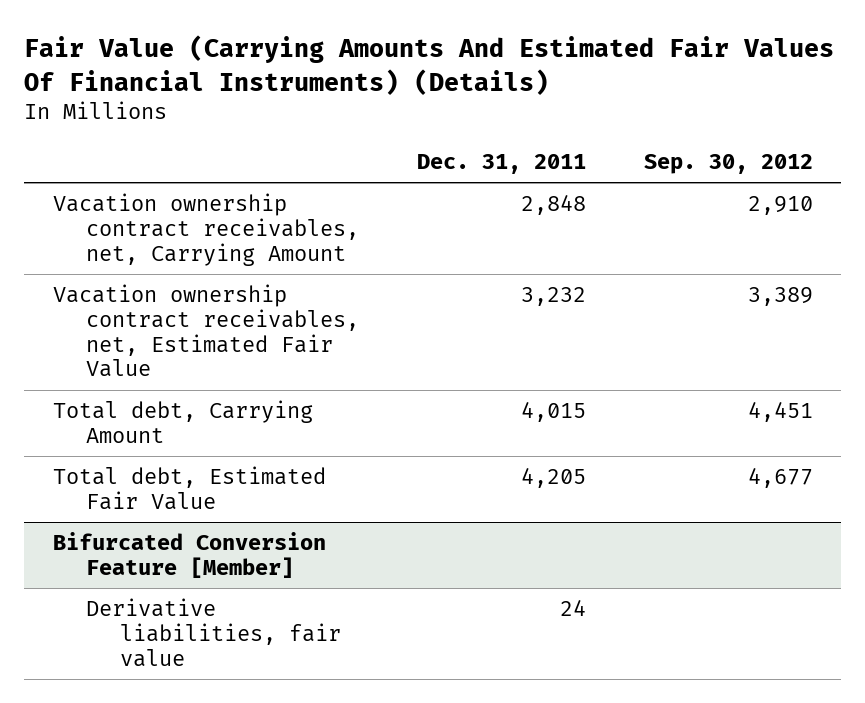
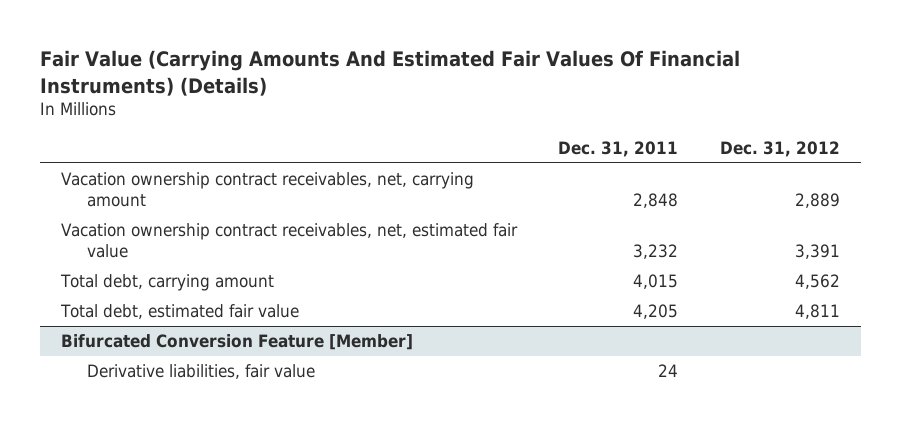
[643,153,813,174] Sep. 30, 2012 -> none
none -> [720,140,841,157] Dec. 31, 2012
[52,193,360,266] Vacation ownership contract receivables, net, Carrying Amount -> [60,172,474,208] Vacation ownership contract receivables, net, carrying amount
[52,284,360,378] Vacation ownership contract receivables, net, Estimated Fair Value -> [60,223,518,259] Vacation ownership contract receivables, net, estimated fair value
[52,400,313,443] Total debt, Carrying Amount -> [59,274,274,292] Total debt, carrying amount
[52,466,326,510] Total debt, Estimated Fair Value -> [59,304,299,320] Total debt, estimated fair value

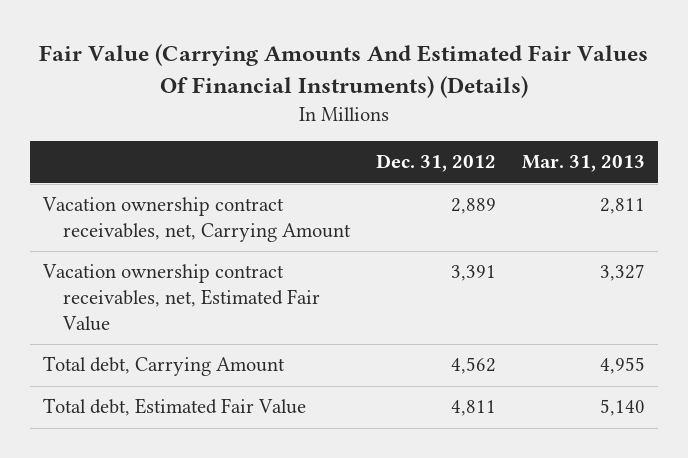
[558,140,679,157] Dec. 31, 2011 -> none
none -> [522,155,646,173] Mar. 31, 2013
[60,334,413,351] Bifurcated Conversion Feature [Member] -> none
[87,364,316,380] Derivative liabilities, fair value -> none
[60,172,474,208] Vacation ownership contract receivables, net, carrying amount -> [41,197,351,243] Vacation ownership contract receivables, net, Carrying Amount
[60,223,518,259] Vacation ownership contract receivables, net, estimated fair value -> [41,264,320,331] Vacation ownership contract receivables, net, Estimated Fair Value
[59,274,274,292] Total debt, carrying amount -> [42,356,285,377] Total debt, Carrying Amount
[59,304,299,320] Total debt, estimated fair value -> [42,398,306,417] Total debt, Estimated Fair Value

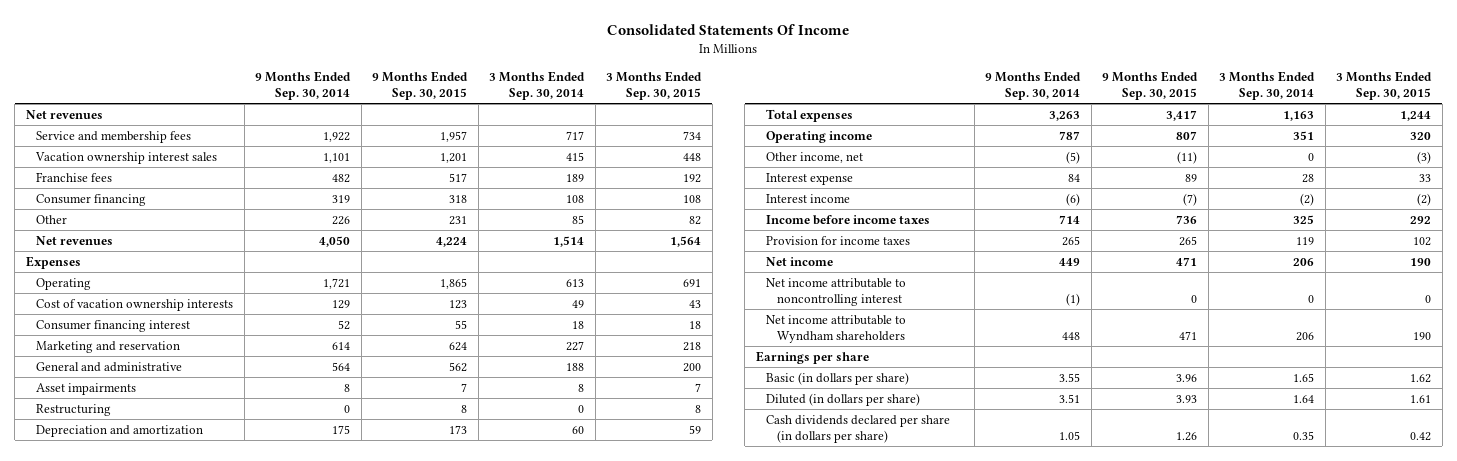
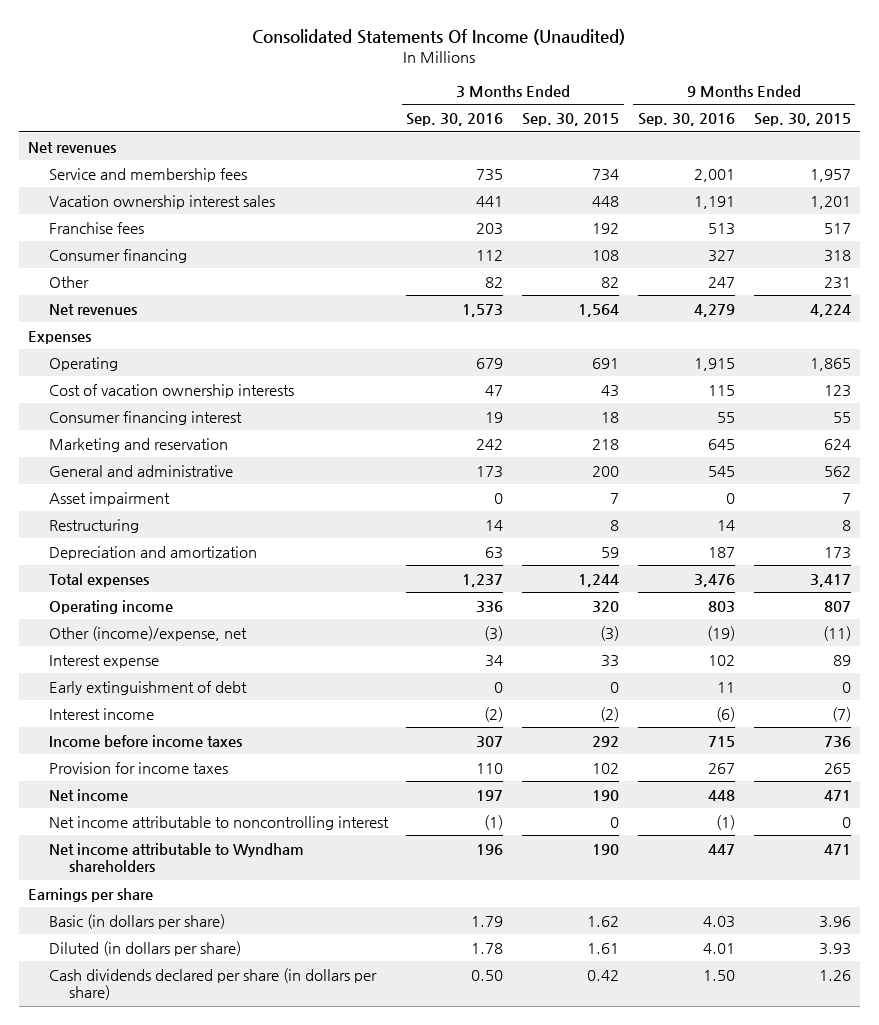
[607,24,850,36] Consolidated Statements Of Income -> [252,28,626,45] Consolidated Statements Of Income (Unaudited)
[255,70,352,101] 9 Months Ended Sep. 30, 2014 -> none
[489,70,586,101] 3 Months Ended Sep. 30, 2014 -> none
none -> [406,113,504,127] Sep. 30, 2016
none -> [637,113,735,127] Sep. 30, 2016
[36,382,137,395] Asset impairments -> [48,491,170,506] Asset impairment
[766,151,864,163] Other income, net -> [48,625,247,641] Other (income)/expense, net
none -> [48,680,247,695] Early extinguishment of debt

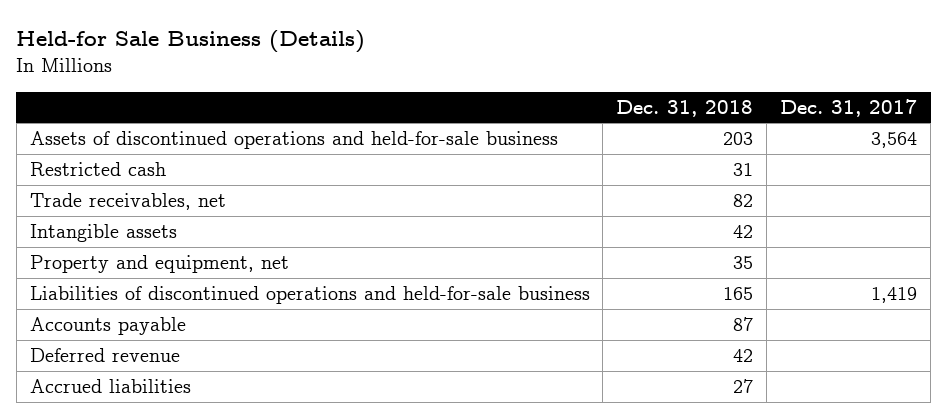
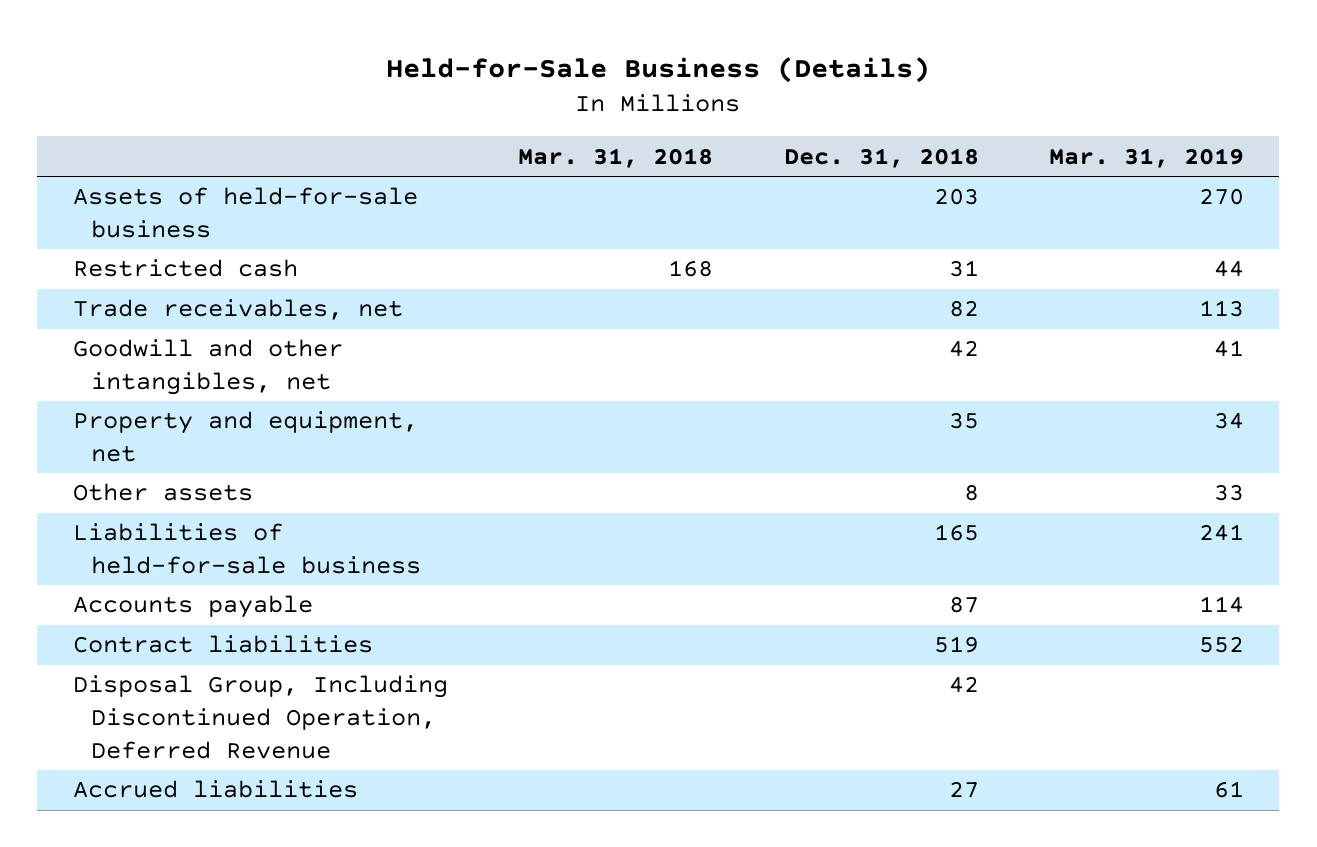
[16,30,366,54] Held-for Sale Business (Details) -> [386,56,931,83] Held-for-Sale Business (Details)
[780,98,918,117] Dec. 31, 2017 -> none
none -> [518,147,714,168] Mar. 31, 2018
none -> [1049,147,1245,168] Mar. 31, 2019
[29,131,558,150] Assets of discontinued operations and held-for-sale business -> [72,187,418,239] Assets of held-for-sale business
[29,224,177,243] Intangible assets -> [72,339,343,396] Goodwill and other intangibles, net
none -> [72,483,253,502] Other assets
[29,286,590,305] Liabilities of discontinued operations and held-for-sale business -> [72,523,421,575] Liabilities of held-for-sale business
none -> [72,635,373,654] Contract liabilities
[29,348,180,363] Deferred revenue -> [72,675,448,759] Disposal Group, Including Discontinued Operation, Deferred Revenue

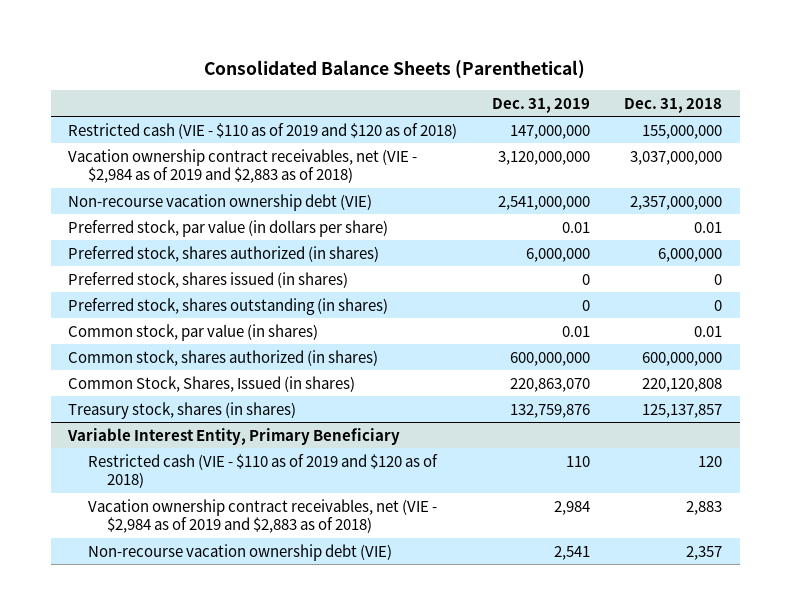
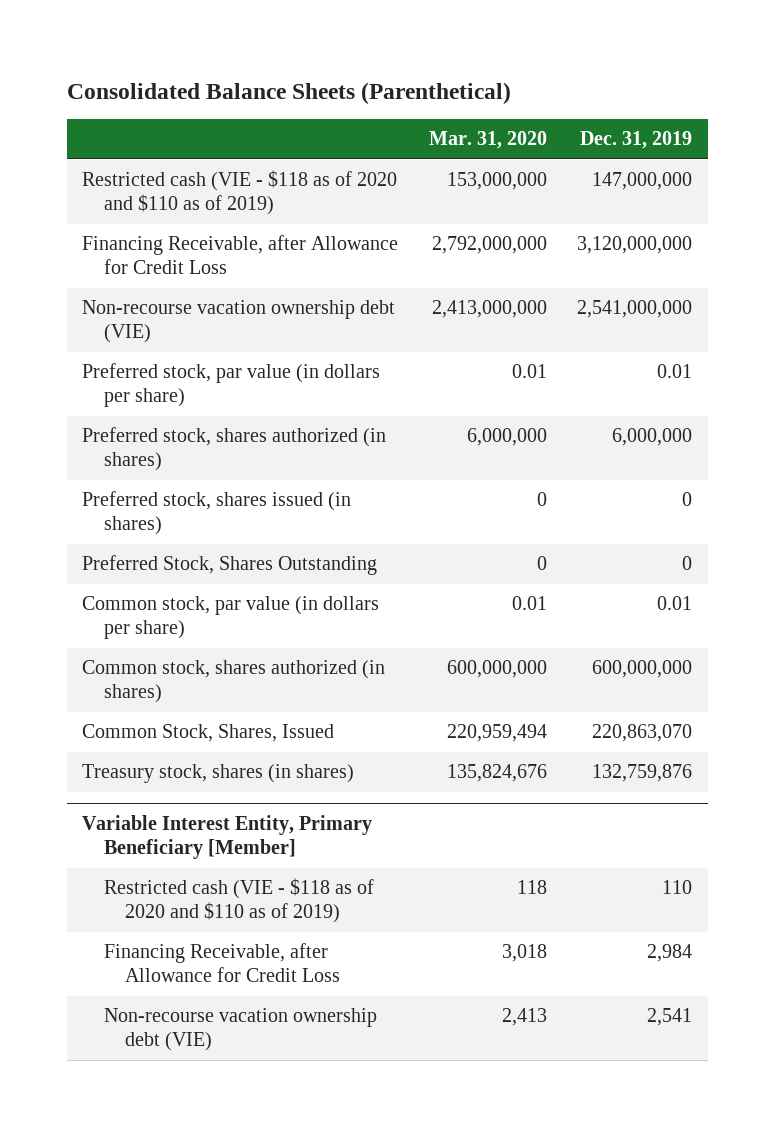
[624,97,723,113] Dec. 31, 2018 -> none
none -> [428,131,547,150] Mar. 31, 2020
[68,122,458,139] Restricted cash (VIE - $110 as of 2019 and $120 as of 2018) -> [82,170,398,216] Restricted cash (VIE - $118 as of 2020 and $110 as of 2019)
[68,148,418,184] Vacation ownership contract receivables, net (VIE - $2,984 as of 2019 and $2,883 as of 2018) -> [82,235,399,275] Financing Receivable, after Allowance for Credit Loss
[68,297,389,315] Preferred stock, shares outstanding (in shares) -> [82,555,378,576] Preferred Stock, Shares Outstanding
[68,323,319,341] Common stock, par value (in shares) -> [82,596,380,640] Common stock, par value (in dollars per share)
[68,375,356,392] Common Stock, Shares, Issued (in shares) -> [82,724,335,743] Common Stock, Shares, Issued
[67,427,401,445] Variable Interest Entity, Primary Beneficiary -> [82,815,373,860] Variable Interest Entity, Primary Beneficiary [Member]
[87,453,438,489] Restricted cash (VIE - $110 as of 2019 and $120 as of 2018) -> [103,878,374,924] Restricted cash (VIE - $118 as of 2020 and $110 as of 2019)
[87,498,437,534] Vacation ownership contract receivables, net (VIE - $2,984 as of 2019 and $2,883 as of 2018) -> [103,943,341,983] Financing Receivable, after Allowance for Credit Loss

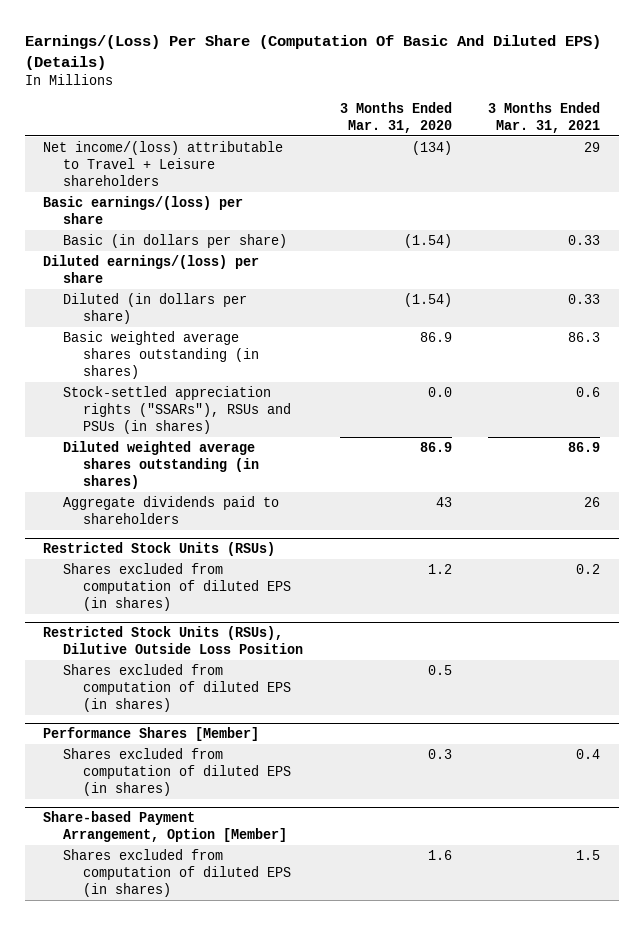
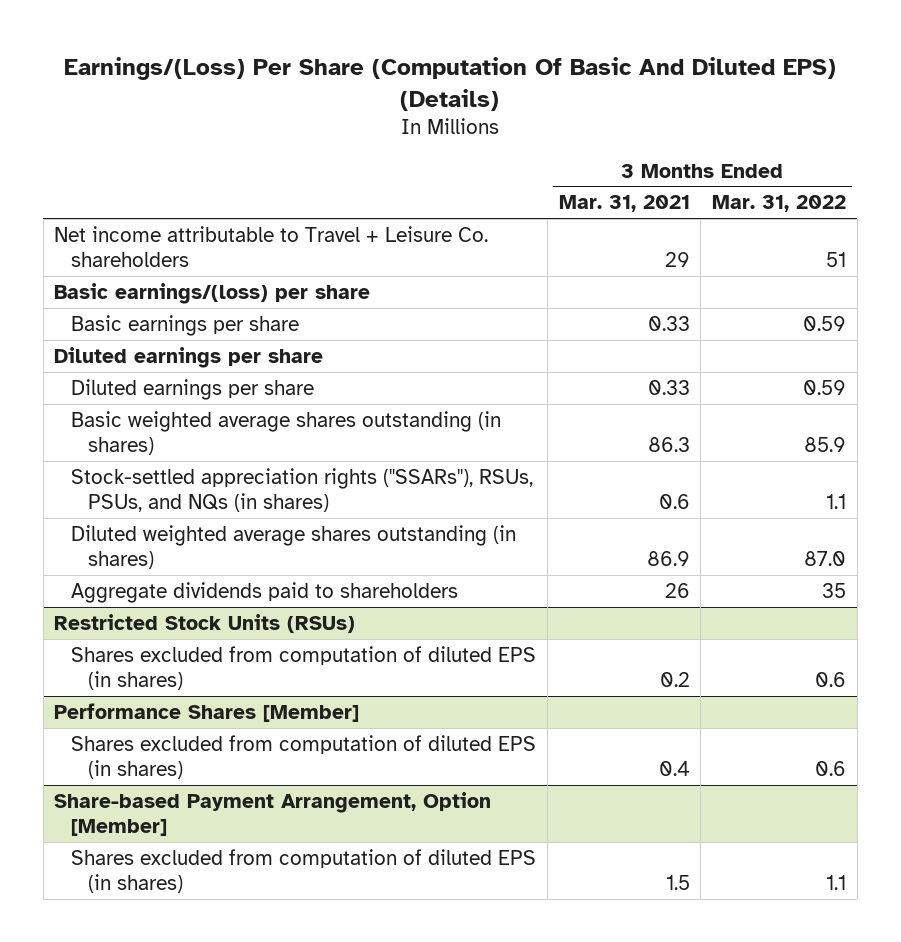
[339,101,452,133] 3 Months Ended Mar. 31, 2020 -> none
none -> [712,195,847,213] Mar. 31, 2022
[43,140,284,186] Net income/(loss) attributable to Travel + Leisure shareholders -> [54,225,489,267] Net income attributable to Travel + Leisure Co. shareholders
[63,233,288,248] Basic (in dollars per share) -> [71,314,300,336] Basic earnings per share
[43,254,260,283] Diluted earnings/(loss) per share -> [54,346,324,368] Diluted earnings per share
[63,292,248,324] Diluted (in dollars per share) -> [71,378,315,400] Diluted earnings per share
[63,385,292,434] Stock-settled appreciation rights ("SSARs"), RSUs and PSUs (in shares) -> [71,467,534,512] Stock-settled appreciation rights ("SSARs"), RSUs, PSUs, and NQs (in shares)
[43,626,304,655] Restricted Stock Units (RSUs), Dilutive Outside Loss Position -> none
[63,663,292,712] Shares excluded from computation of diluted EPS (in shares) -> none

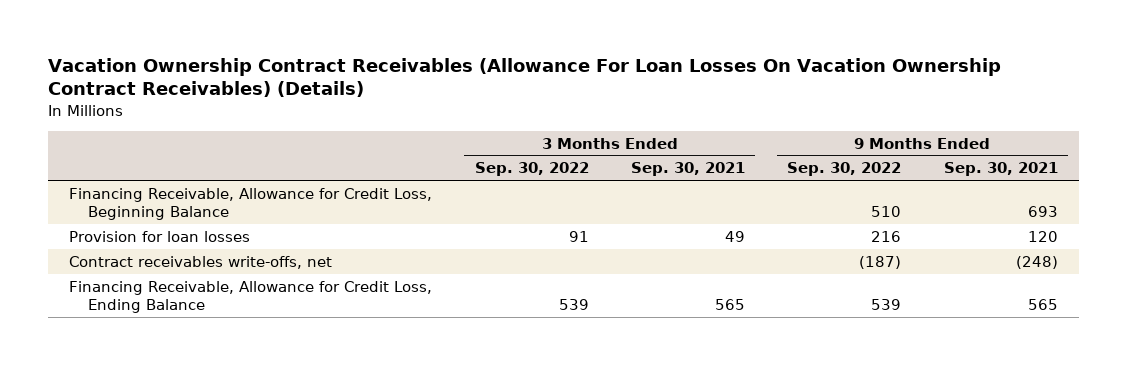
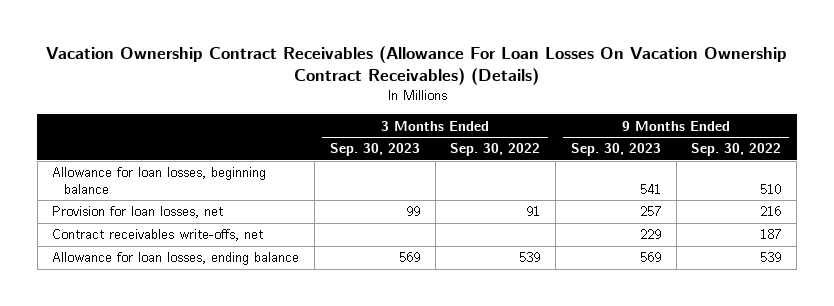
[630,162,745,177] Sep. 30, 2021 -> none
[943,162,1058,177] Sep. 30, 2021 -> none
none -> [329,143,420,157] Sep. 30, 2023
none -> [570,143,661,157] Sep. 30, 2023
[69,187,433,221] Financing Receivable, Allowance for Credit Loss, Beginning Balance -> [52,167,267,194] Allowance for loan losses, beginning balance
[69,230,251,242] Provision for loan losses -> [52,206,224,219] Provision for loan losses, net
[859,255,902,269] (187) -> [760,229,782,240] 187
[69,280,433,314] Financing Receivable, Allowance for Credit Loss, Ending Balance -> [52,252,300,266] Allowance for loan losses, ending balance

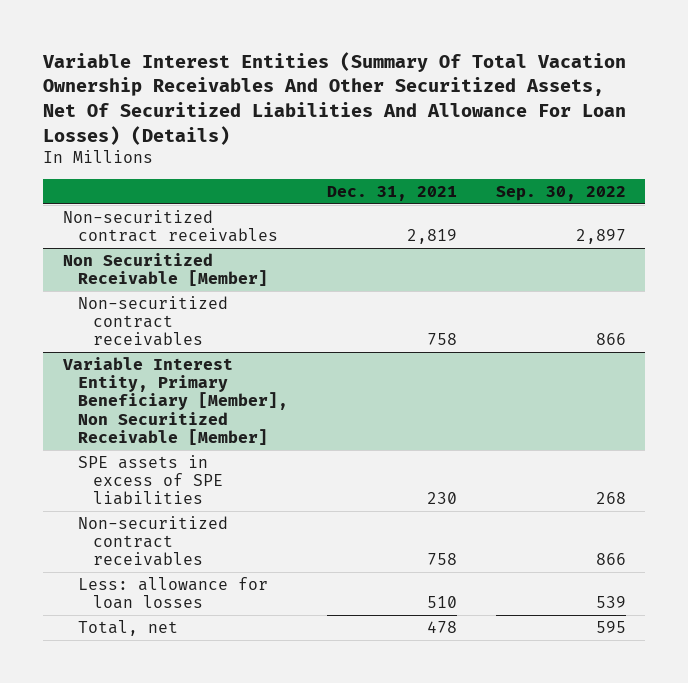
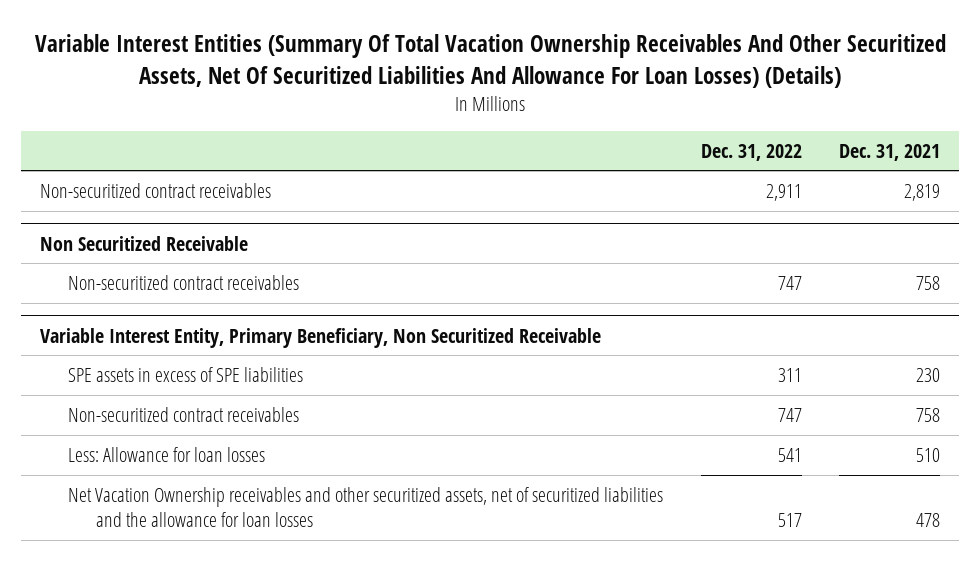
[495,185,626,201] Sep. 30, 2022 -> none
none -> [700,143,802,161] Dec. 31, 2022
[62,252,268,287] Non Securitized Receivable [Member] -> [39,235,248,251] Non Securitized Receivable
[61,356,288,446] Variable Interest Entity, Primary Beneficiary [Member], Non Securitized Receivable [Member] -> [39,327,601,348] Variable Interest Entity, Primary Beneficiary, Non Securitized Receivable
[77,576,268,610] Less: allowance for loan losses -> [68,446,266,462] Less: Allowance for loan losses
[77,619,178,636] Total, net -> [68,486,664,528] Net Vacation Ownership receivables and other securitized assets, net of securitized liabilities and the allowance for loan losses

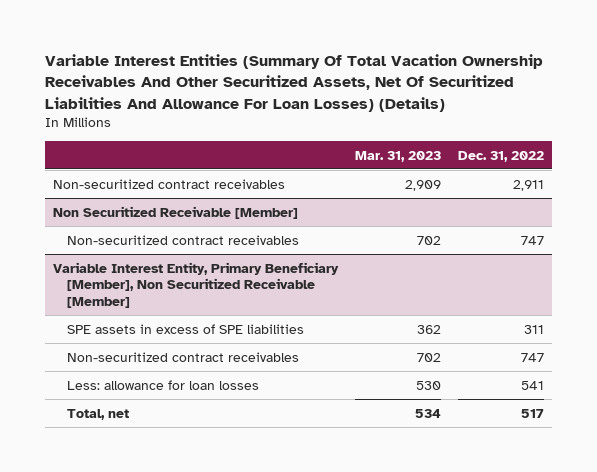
[839,143,941,161] Dec. 31, 2021 -> none
none -> [355,150,442,162] Mar. 31, 2023
[39,235,248,251] Non Securitized Receivable -> [53,205,299,219] Non Securitized Receivable [Member]
[39,327,601,348] Variable Interest Entity, Primary Beneficiary, Non Securitized Receivable -> [53,261,340,309] Variable Interest Entity, Primary Beneficiary [Member], Non Securitized Receivable [Member]
[68,446,266,462] Less: Allowance for loan losses -> [67,379,260,390] Less: allowance for loan losses
[68,486,664,528] Net Vacation Ownership receivables and other securitized assets, net of securitized liabilities and the allowance for loan losses -> [67,408,130,420] Total, net

